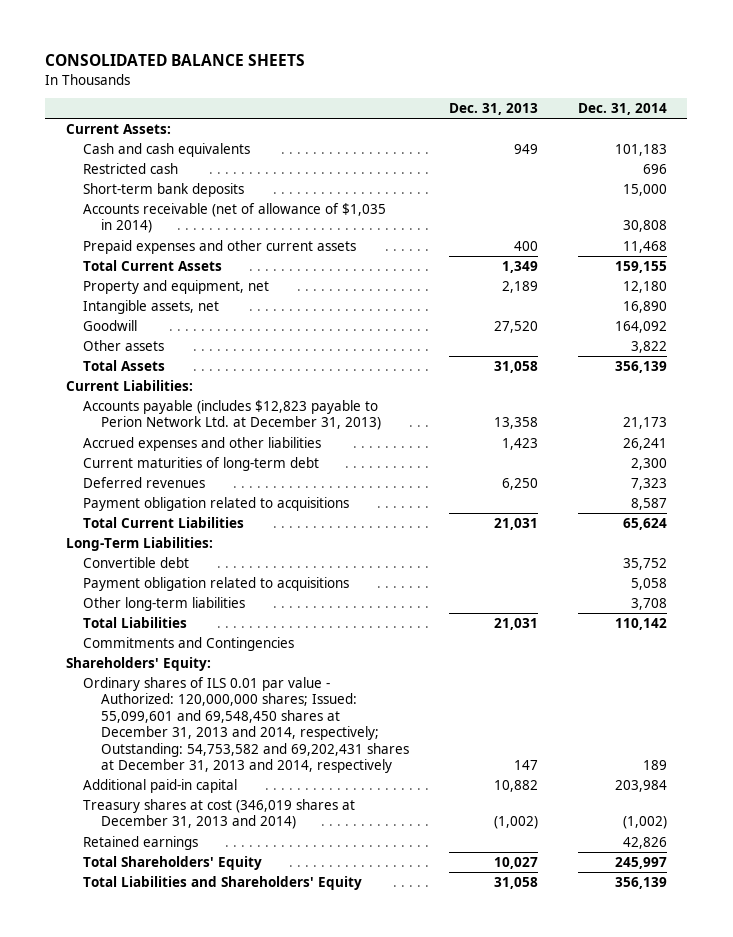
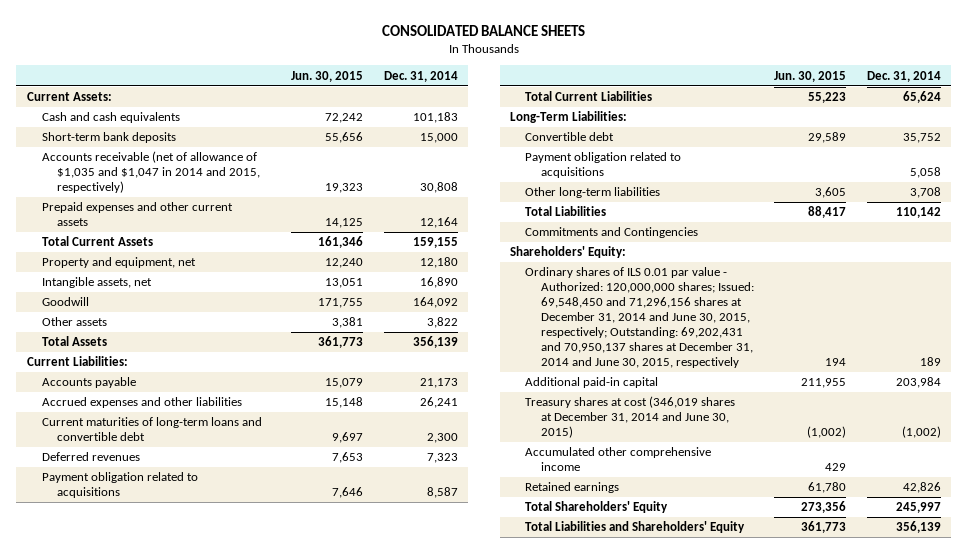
[448,103,538,116] Dec. 31, 2013 -> none
none -> [290,70,363,82] Jun. 30, 2015
[83,162,179,174] Restricted cash -> none
[83,202,387,234] Accounts receivable (net of allowance of $1,035 in 2014) -> [41,151,261,194] Accounts receivable (net of allowance of $1,035 and $1,047 in 2014 and 2015, respectively)
[623,240,668,253] 11,468 -> [419,217,458,229] 12,164
[83,399,381,431] Accounts payable (includes $12,823 payable to Perion Network Ltd. at December 31, 2013) -> [41,377,136,389] Accounts payable
[83,456,320,471] Current maturities of long-term debt -> [41,417,262,442] Current maturities of long-term loans and convertible debt
[83,676,409,773] Ordinary shares of ILS 0.01 par value - Authorized: 120,000,000 shares; Issued: 55,099,601 and 69,548,450 shares at December 31, 2013 and 2014, respectively; Outstanding: 54,753,582 and 69,202,431 shares at December 31, 2013 and 2014, respectively -> [525,267,754,368] Ordinary shares of ILS 0.01 par value - Authorized: 120,000,000 shares; Issued: 69,548,450 and 71,296,156 shares at December 31, 2014 and June 30, 2015, respectively; Outstanding: 69,202,431 and 70,950,137 shares at December 31, 2014 and June 30, 2015, respectively
[83,798,356,830] Treasury shares at cost (346,019 shares at December 31, 2013 and 2014) -> [525,396,736,439] Treasury shares at cost (346,019 shares at December 31, 2014 and June 30, 2015)
none -> [525,447,712,472] Accumulated other comprehensive income

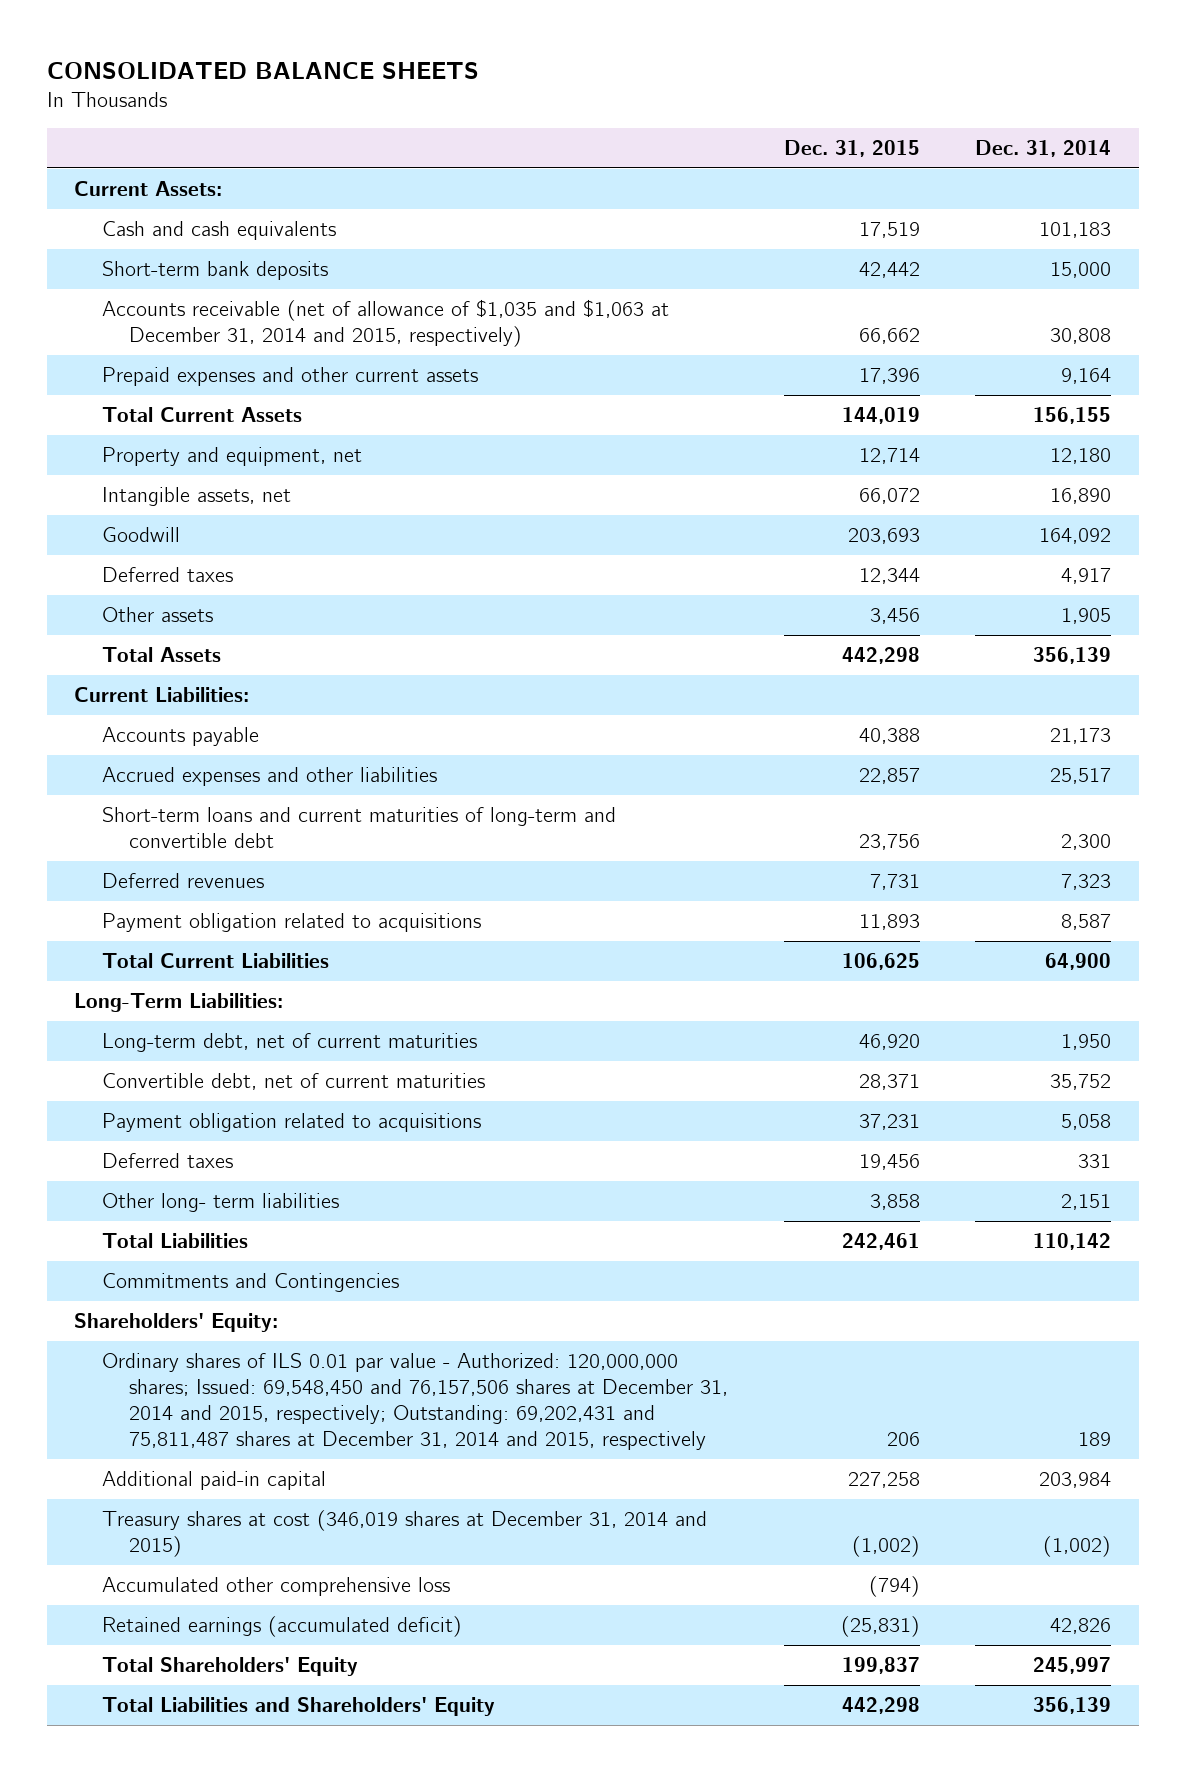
[290,70,363,82] Jun. 30, 2015 -> none
none -> [783,139,920,157] Dec. 31, 2015
[41,151,261,194] Accounts receivable (net of allowance of $1,035 and $1,047 in 2014 and 2015, respectively) -> [101,299,669,348] Accounts receivable (net of allowance of $1,035 and $1,063 at December 31, 2014 and 2015, respectively)
[419,217,458,229] 12,164 -> [1061,368,1112,385] 9,164
[412,237,458,249] 159,155 -> [1033,407,1112,425] 156,155
none -> [101,567,233,583] Deferred taxes
[426,317,458,329] 3,822 -> [1061,608,1112,625] 1,905
[419,397,458,409] 26,241 -> [1050,768,1112,785] 25,517
[41,417,262,442] Current maturities of long-term loans and convertible debt -> [101,807,616,849] Short-term loans and current maturities of long-term and convertible debt
[903,91,942,104] 65,624 -> [1045,953,1112,971] 64,900
none -> [101,1033,477,1053] Long-term debt, net of current maturities
[525,132,615,142] Convertible debt -> [101,1073,485,1091] Convertible debt, net of current maturities
none -> [101,1153,233,1169] Deferred taxes
[525,187,661,199] Other long-term liabilities -> [101,1193,339,1213] Other long- term liabilities
[910,187,942,199] 3,708 -> [1061,1194,1112,1211] 2,151
[525,267,754,368] Ordinary shares of ILS 0.01 par value - Authorized: 120,000,000 shares; Issued: 69,548,450 and 71,296,156 shares at December 31, 2014 and June 30, 2015, respectively; Outstanding: 69,202,431 and 70,950,137 shares at December 31, 2014 and June 30, 2015, respectively -> [101,1353,729,1450] Ordinary shares of ILS 0.01 par value - Authorized: 120,000,000 shares; Issued: 69,548,450 and 76,157,506 shares at December 31, 2014 and 2015, respectively; Outstanding: 69,202,431 and 75,811,487 shares at December 31, 2014 and 2015, respectively
[525,396,736,439] Treasury shares at cost (346,019 shares at December 31, 2014 and June 30, 2015) -> [101,1510,707,1558] Treasury shares at cost (346,019 shares at December 31, 2014 and 2015)
[525,447,712,472] Accumulated other comprehensive income -> [101,1577,450,1597] Accumulated other comprehensive loss
[525,482,620,494] Retained earnings -> [101,1616,462,1638] Retained earnings (accumulated deficit)

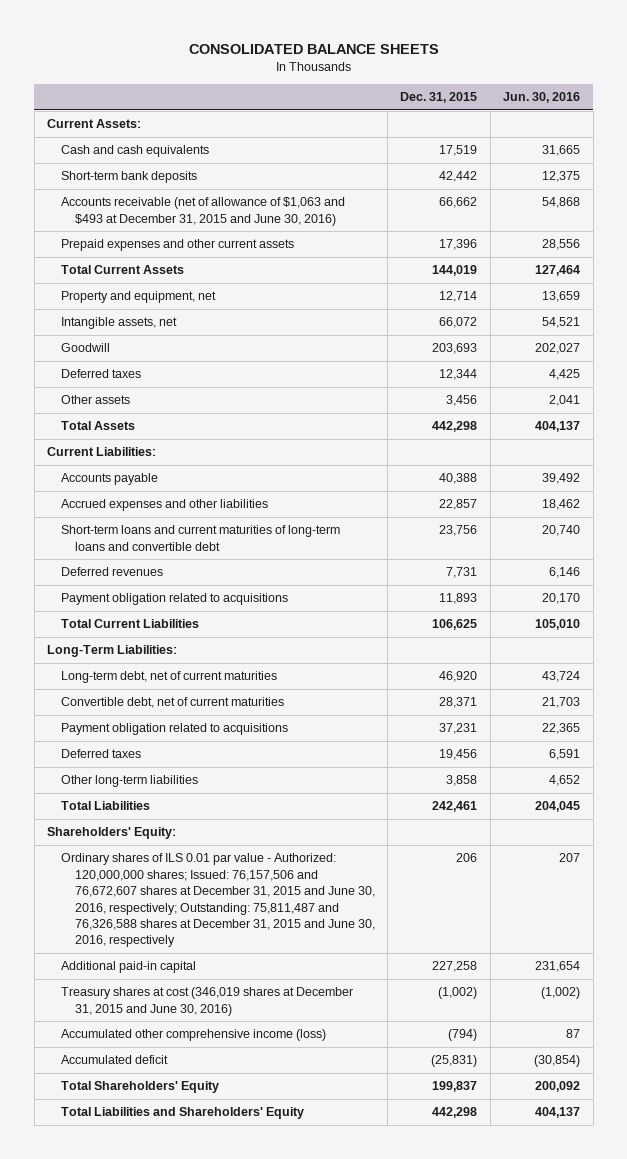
[975,139,1112,157] Dec. 31, 2014 -> none
none -> [503,92,581,104] Jun. 30, 2016
[101,299,669,348] Accounts receivable (net of allowance of $1,035 and $1,063 at December 31, 2014 and 2015, respectively) -> [60,197,345,226] Accounts receivable (net of allowance of $1,063 and $493 at December 31, 2015 and June 30, 2016)
[101,807,616,849] Short-term loans and current maturities of long-term and convertible debt -> [60,525,340,551] Short-term loans and current maturities of long-term loans and convertible debt
[101,1193,339,1213] Other long- term liabilities -> [60,775,198,788] Other long-term liabilities
[101,1273,399,1293] Commitments and Contingencies -> none
[101,1353,729,1450] Ordinary shares of ILS 0.01 par value - Authorized: 120,000,000 shares; Issued: 69,548,450 and 76,157,506 shares at December 31, 2014 and 2015, respectively; Outstanding: 69,202,431 and 75,811,487 shares at December 31, 2014 and 2015, respectively -> [60,853,375,948] Ordinary shares of ILS 0.01 par value - Authorized: 120,000,000 shares; Issued: 76,157,506 and 76,672,607 shares at December 31, 2015 and June 30, 2016, respectively; Outstanding: 75,811,487 and 76,326,588 shares at December 31, 2015 and June 30, 2016, respectively
[101,1510,707,1558] Treasury shares at cost (346,019 shares at December 31, 2014 and 2015) -> [60,987,353,1016] Treasury shares at cost (346,019 shares at December 31, 2015 and June 30, 2016)
[101,1577,450,1597] Accumulated other comprehensive loss -> [60,1029,326,1042] Accumulated other comprehensive income (loss)
[101,1616,462,1638] Retained earnings (accumulated deficit) -> [60,1055,168,1065] Accumulated deficit

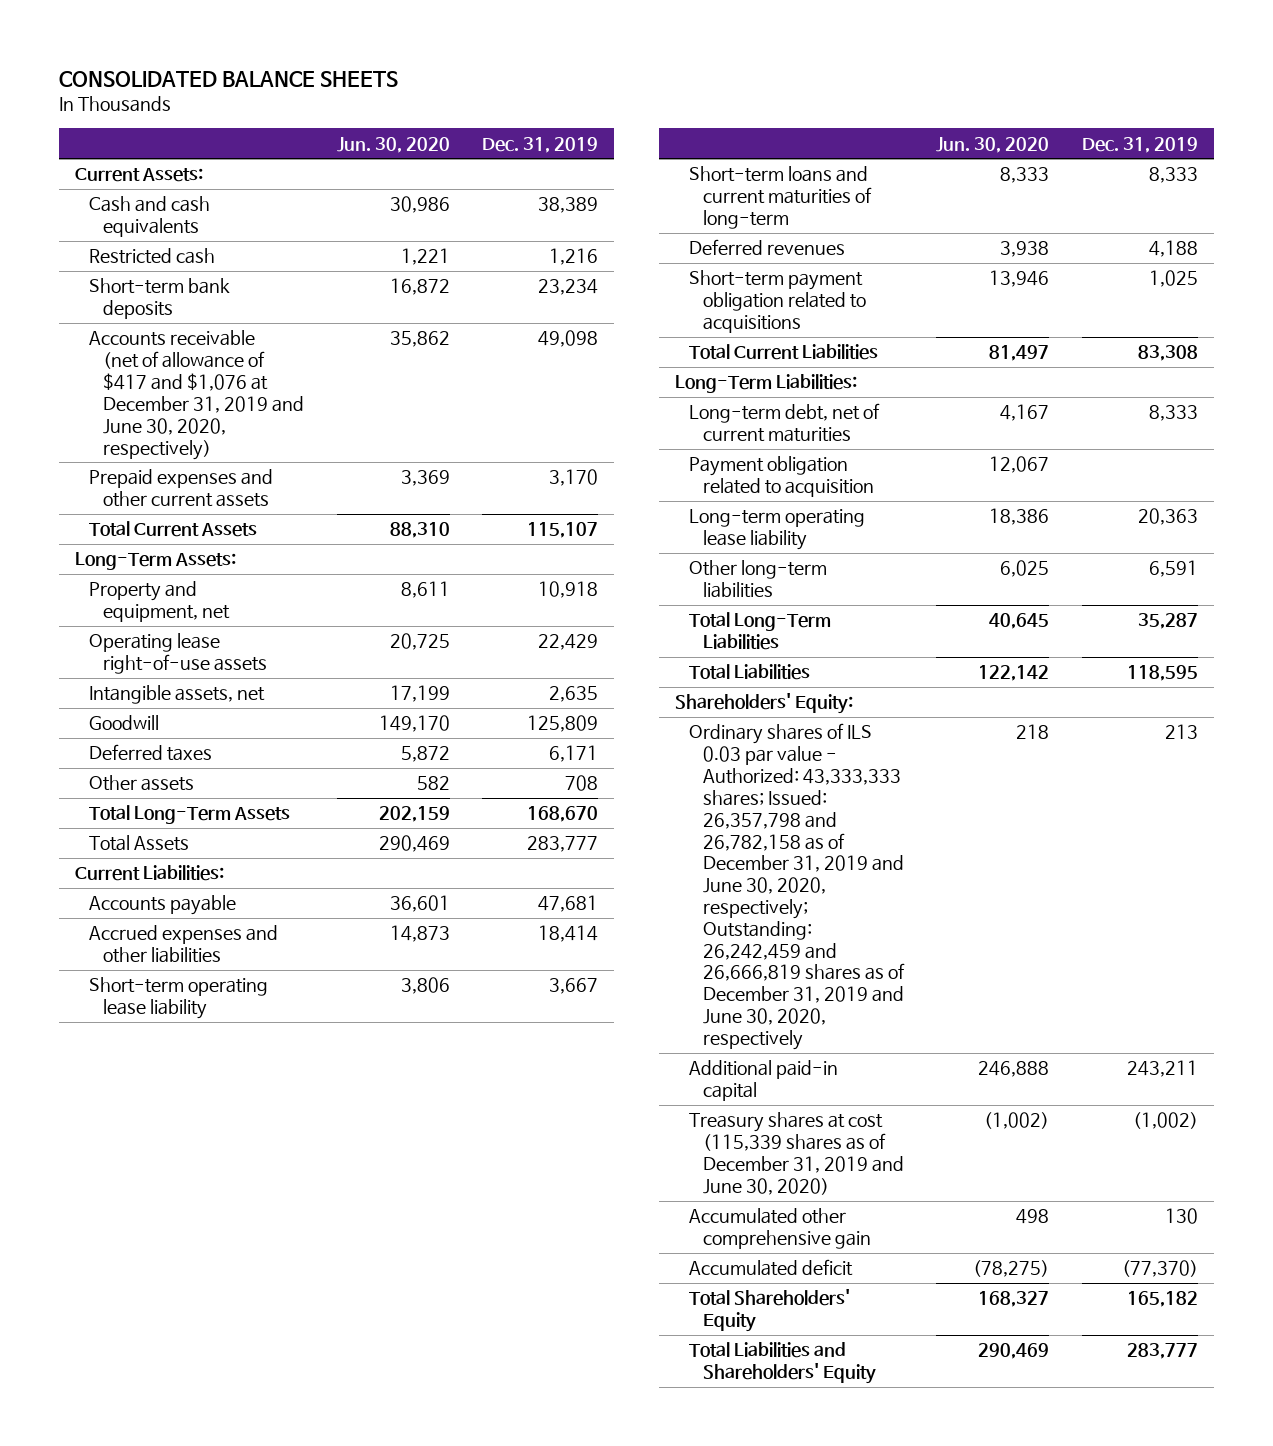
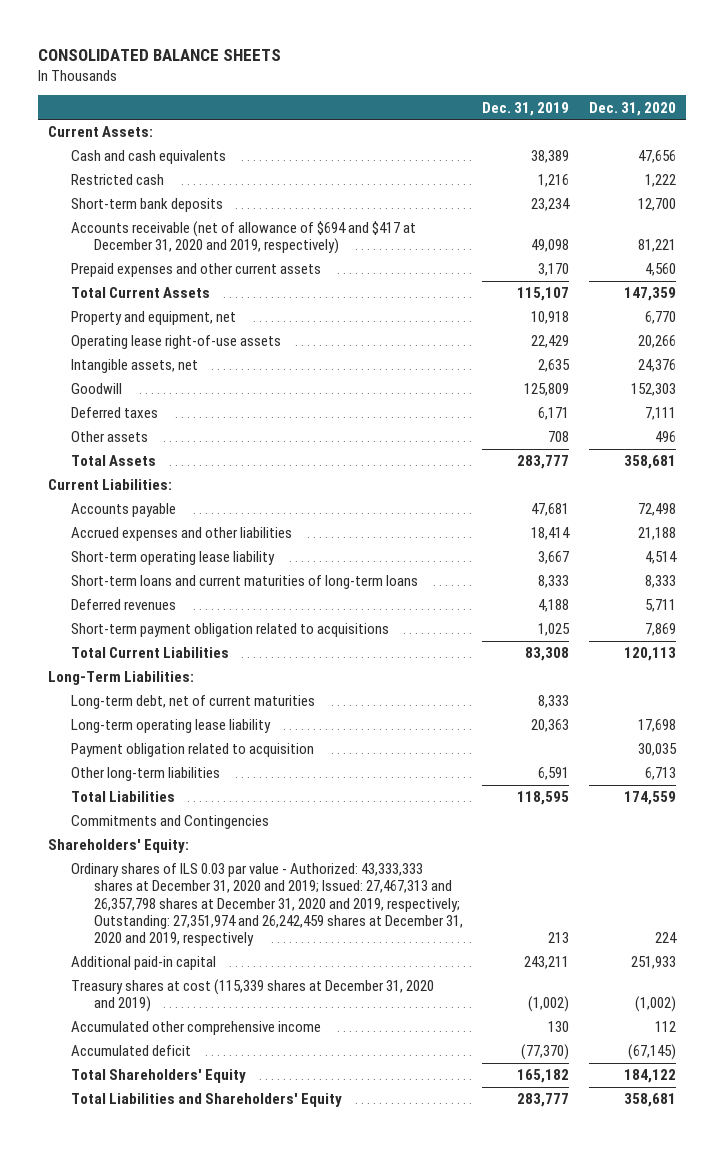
[336,136,450,153] Jun. 30, 2020 -> none
none -> [588,101,676,116] Dec. 31, 2020
[89,330,305,460] Accounts receivable (net of allowance of $417 and $1,076 at December 31, 2019 and June 30, 2020, respectively) -> [70,221,416,255] Accounts receivable (net of allowance of $694 and $417 at December 31, 2020 and 2019, respectively)
[75,552,237,571] Long-Term Assets: -> none
[89,805,291,825] Total Long-Term Assets -> none
[688,166,873,230] Short-term loans and current maturities of long-term -> [70,575,418,590] Short-term loans and current maturities of long-term loans
[688,456,875,498] Payment obligation related to acquisition -> [70,743,314,758] Payment obligation related to acquisition
[688,612,831,651] Total Long-Term Liabilities -> none
none -> [70,815,269,830] Commitments and Contingencies
[688,723,906,1050] Ordinary shares of ILS 0.03 par value - Authorized: 43,333,333 shares; Issued: 26,357,798 and 26,782,158 as of December 31, 2019 and June 30, 2020, respectively; Outstanding: 26,242,459 and 26,666,819 shares as of December 31, 2019 and June 30, 2020, respectively -> [70,863,463,947] Ordinary shares of ILS 0.03 par value - Authorized: 43,333,333 shares at December 31, 2020 and 2019; Issued: 27,467,313 and 26,357,798 shares at December 31, 2020 and 2019, respectively; Outstanding: 27,351,974 and 26,242,459 shares at December 31, 2020 and 2019, respectively
[688,1112,905,1195] Treasury shares at cost (115,339 shares as of December 31, 2019 and June 30, 2020) -> [70,979,434,1013] Treasury shares at cost (115,339 shares at December 31, 2020 and 2019)
[688,1208,872,1250] Accumulated other comprehensive gain -> [70,1021,321,1036] Accumulated other comprehensive income

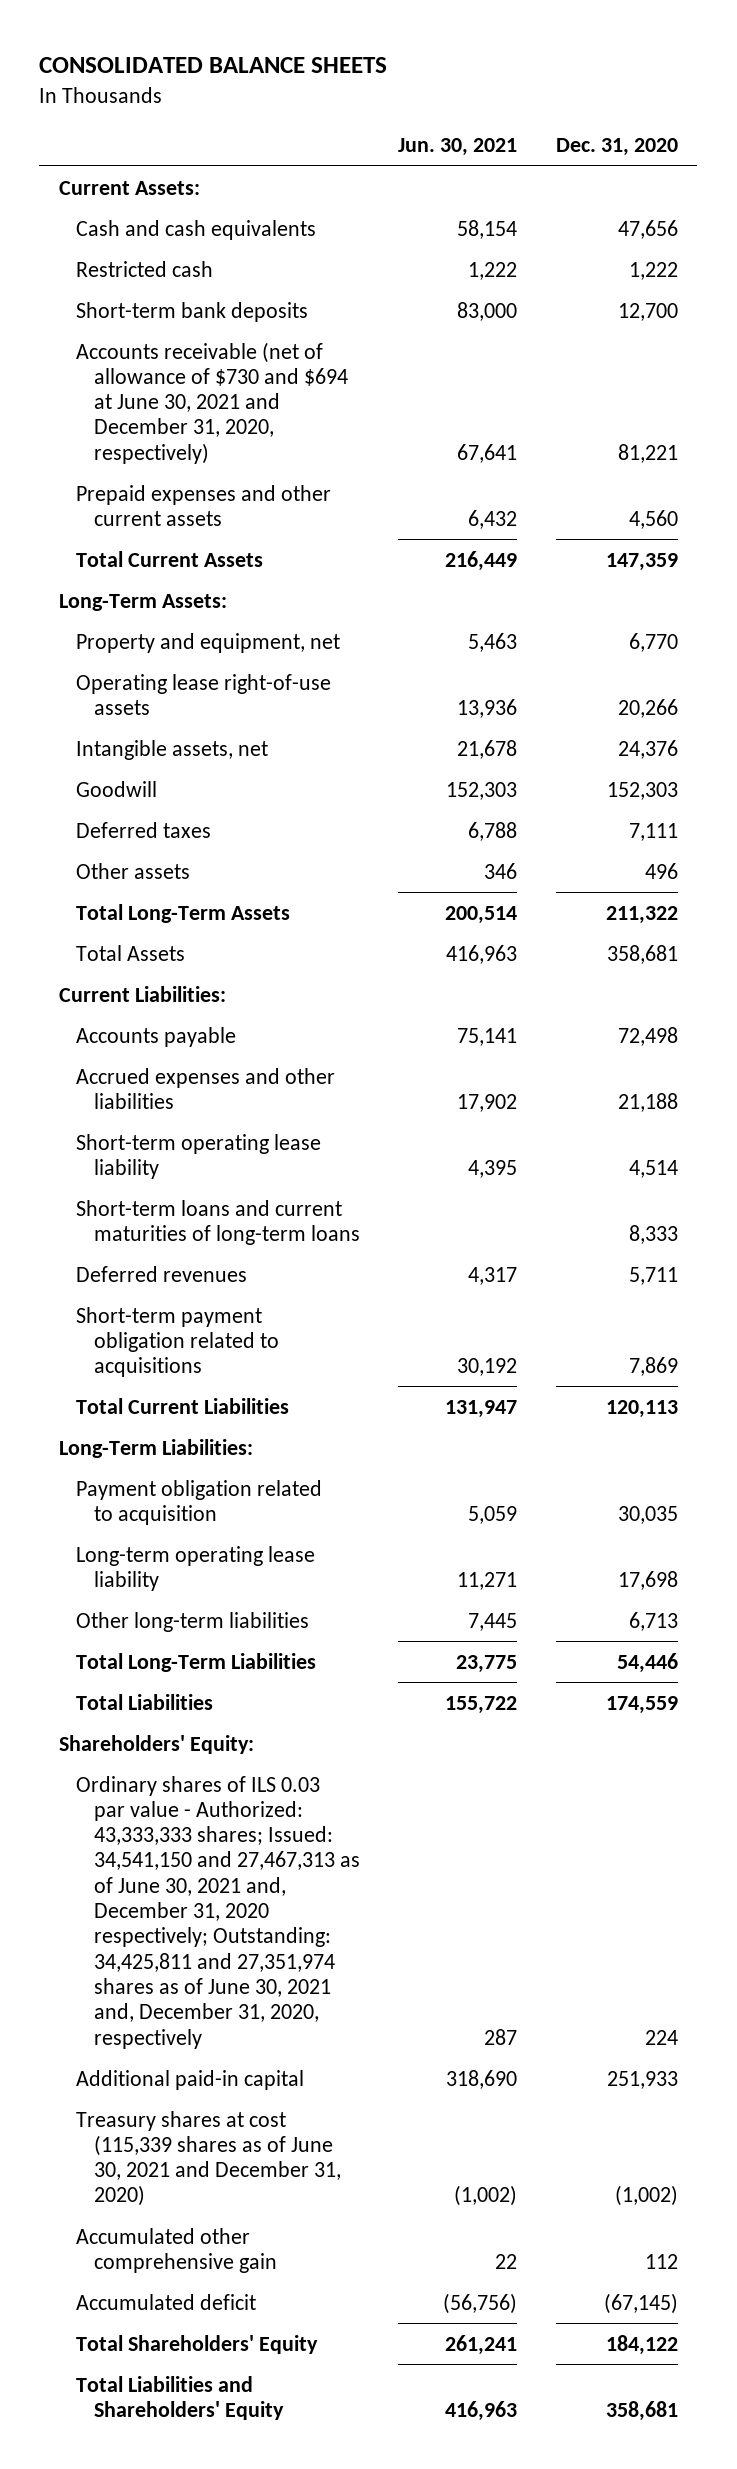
[482,101,570,116] Dec. 31, 2019 -> none
none -> [398,138,518,157] Jun. 30, 2021
[70,221,416,255] Accounts receivable (net of allowance of $694 and $417 at December 31, 2020 and 2019, respectively) -> [76,341,348,464] Accounts receivable (net of allowance of $730 and $694 at June 30, 2021 and December 31, 2020, respectively)
none -> [58,593,227,611] Long-Term Assets:
none -> [76,903,291,923] Total Long-Term Assets
[70,695,315,710] Long-term debt, net of current maturities -> none
[70,719,271,734] Long-term operating lease liability -> [76,1545,316,1591] Long-term operating lease liability
none -> [76,1652,317,1672] Total Long-Term Liabilities
[70,815,269,830] Commitments and Contingencies -> none
[70,863,463,947] Ordinary shares of ILS 0.03 par value - Authorized: 43,333,333 shares at December 31, 2020 and 2019; Issued: 27,467,313 and 26,357,798 shares at December 31, 2020 and 2019, respectively; Outstanding: 27,351,974 and 26,242,459 shares at December 31, 2020 and 2019, respectively -> [76,1775,360,2049] Ordinary shares of ILS 0.03 par value - Authorized: 43,333,333 shares; Issued: 34,541,150 and 27,467,313 as of June 30, 2021 and, December 31, 2020 respectively; Outstanding: 34,425,811 and 27,351,974 shares as of June 30, 2021 and, December 31, 2020, respectively
[70,979,434,1013] Treasury shares at cost (115,339 shares at December 31, 2020 and 2019) -> [76,2110,341,2207] Treasury shares at cost (115,339 shares as of June 30, 2021 and December 31, 2020)
[70,1021,321,1036] Accumulated other comprehensive income -> [76,2227,277,2273] Accumulated other comprehensive gain

